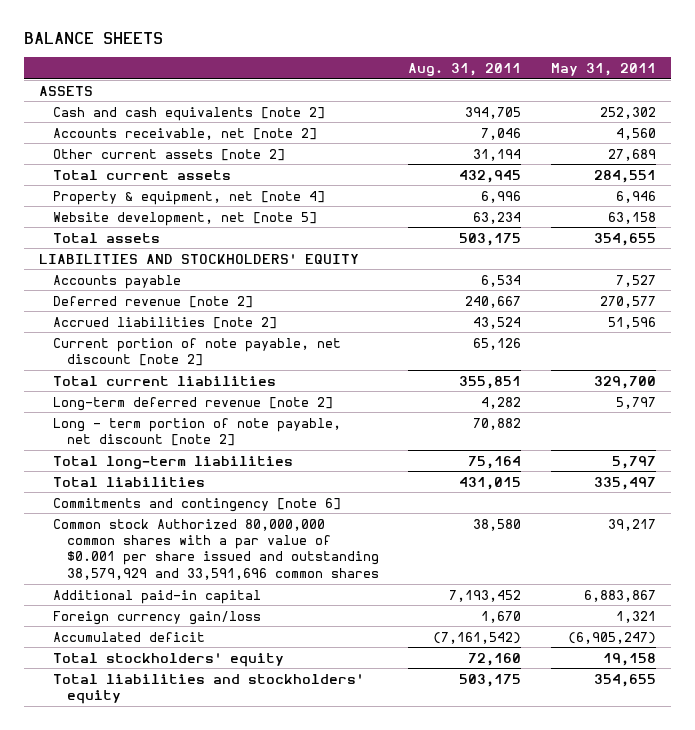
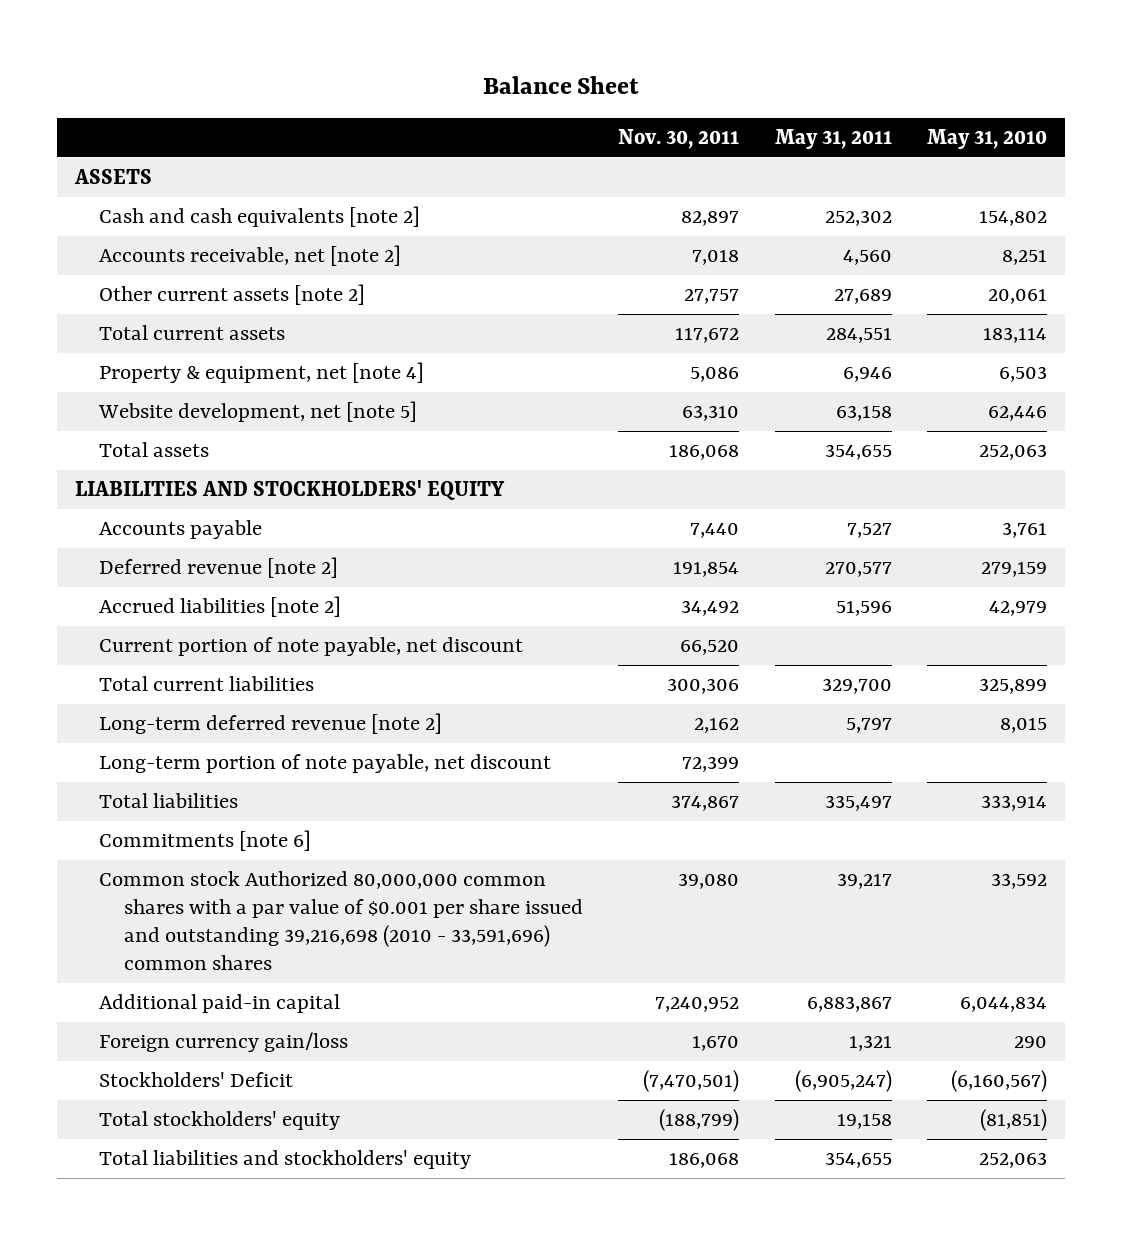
[23,32,163,45] BALANCE SHEETS -> [483,76,640,95] Balance Sheet
[408,62,522,76] Aug. 31, 2011 -> none
none -> [618,129,740,150] Nov. 30, 2011
none -> [927,129,1048,150] May 31, 2010
[52,337,341,367] Current portion of note payable, net discount [note 2] -> [99,637,524,657] Current portion of note payable, net discount
[52,455,293,469] Total long-term liabilities -> none
[52,417,341,447] Long - term portion of note payable, net discount [note 2] -> [99,754,552,774] Long-term portion of note payable, net discount
[52,497,341,512] Commitments and contingency [note 6] -> [99,830,312,852] Commitments [note 6]
[52,518,379,580] Common stock Authorized 80,000,000 common shares with a par value of $0.001 per share issued and outstanding 38,579,929 and 33,591,696 common shares -> [99,871,583,971] Common stock Authorized 80,000,000 common shares with a par value of $0.001 per share issued and outstanding 39,216,698 (2010 - 33,591,696) common shares
[52,631,205,642] Accumulated deficit -> [99,1072,294,1088] Stockholders' Deficit

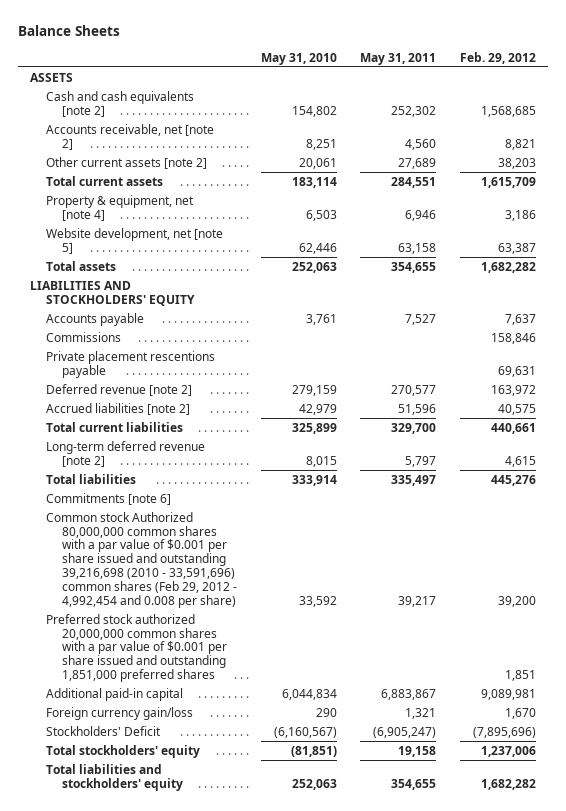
[483,76,640,95] Balance Sheet -> [17,25,120,37] Balance Sheets
[618,129,740,150] Nov. 30, 2011 -> none
none -> [460,51,537,64] Feb. 29, 2012
none -> [45,331,121,342] Commissions
none -> [45,350,215,378] Private placement rescentions payable
[99,637,524,657] Current portion of note payable, net discount -> none
[99,754,552,774] Long-term portion of note payable, net discount -> none
[99,871,583,971] Common stock Authorized 80,000,000 common shares with a par value of $0.001 per share issued and outstanding 39,216,698 (2010 - 33,591,696) common shares -> [45,511,238,609] Common stock Authorized 80,000,000 common shares with a par value of $0.001 per share issued and outstanding 39,216,698 (2010 - 33,591,696) common shares (Feb 29, 2012 - 4,992,454 and 0.008 per share)
none -> [45,613,228,683] Preferred stock authorized 20,000,000 common shares with a par value of $0.001 per share issued and outstanding 1,851,000 preferred shares

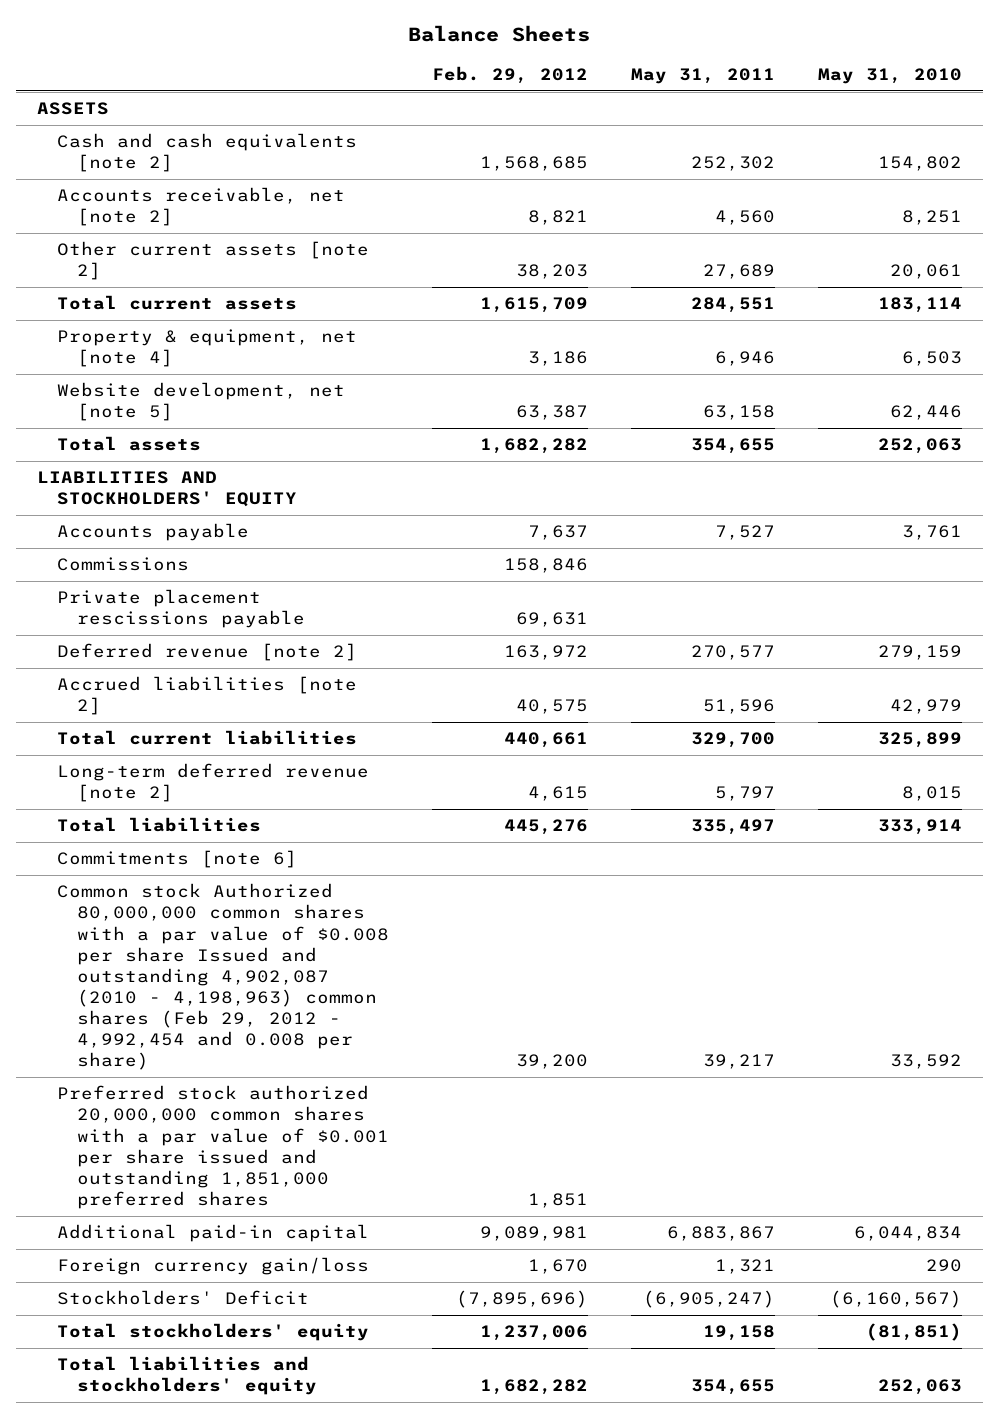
[45,350,215,378] Private placement rescentions payable -> [57,589,306,629] Private placement rescissions payable
[45,511,238,609] Common stock Authorized 80,000,000 common shares with a par value of $0.001 per share issued and outstanding 39,216,698 (2010 - 33,591,696) common shares (Feb 29, 2012 - 4,992,454 and 0.008 per share) -> [57,883,390,1071] Common stock Authorized 80,000,000 common shares with a par value of $0.008 per share Issued and outstanding 4,902,087 (2010 - 4,198,963) common shares (Feb 29, 2012 - 4,992,454 and 0.008 per share)

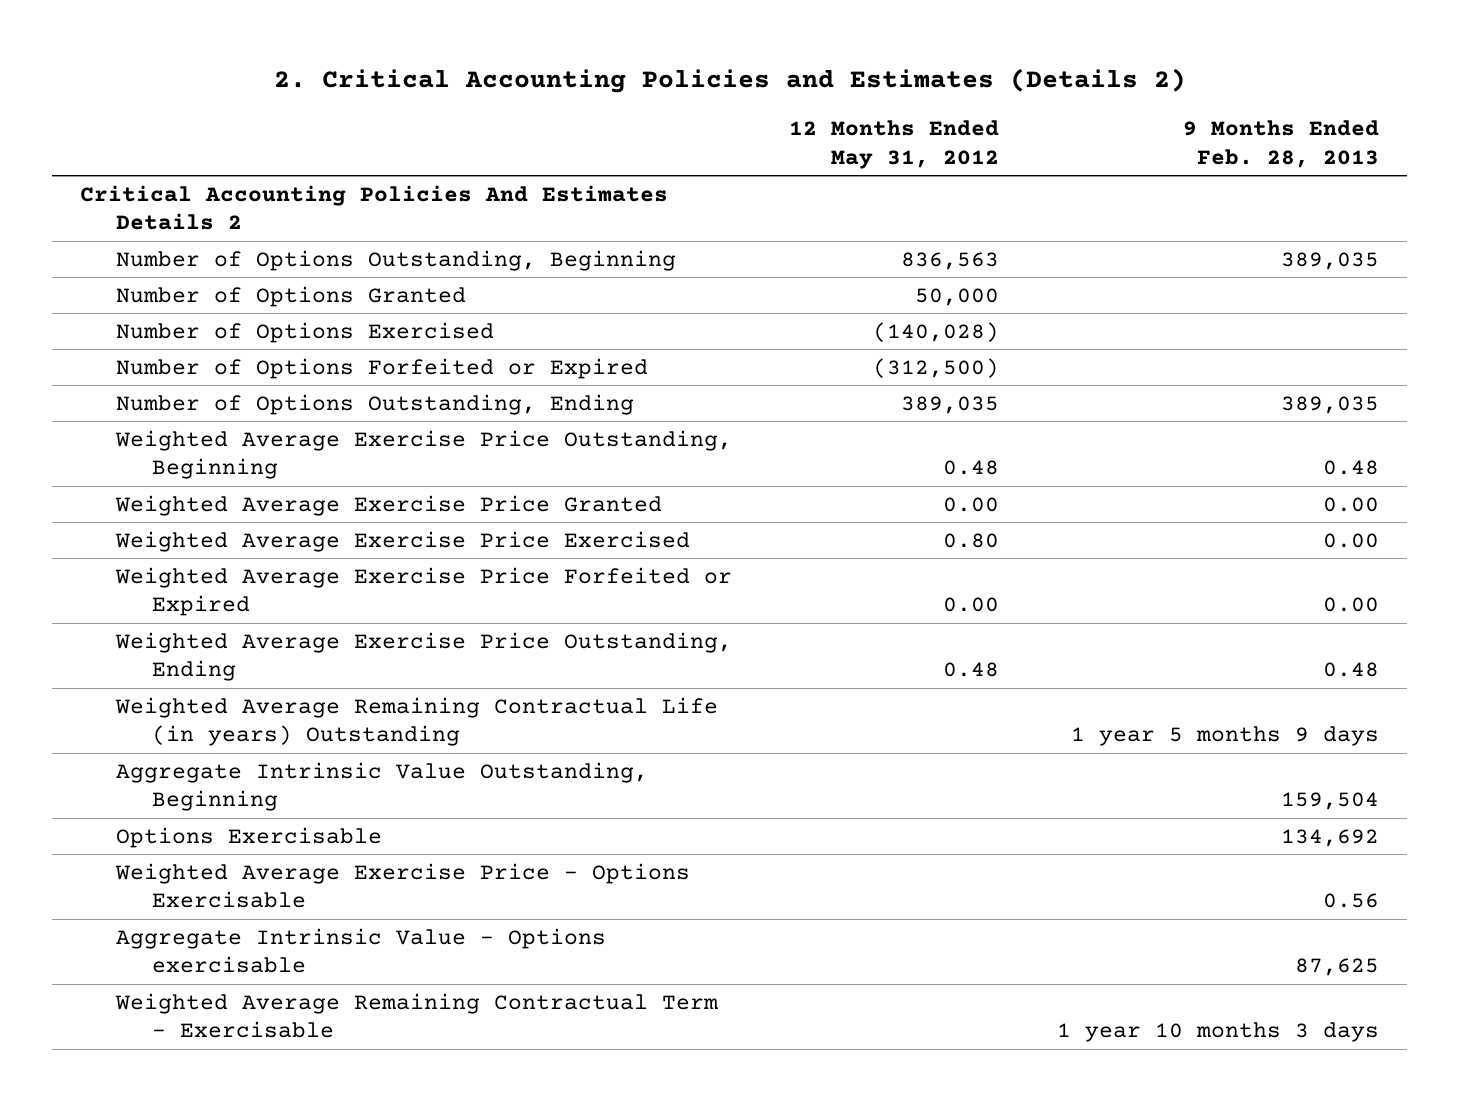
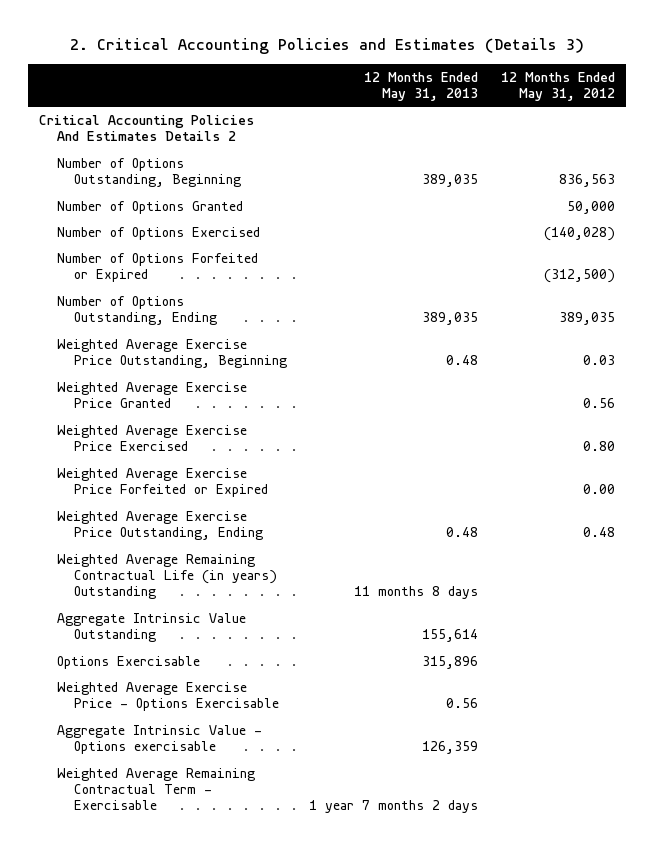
[273,68,1186,94] 2. Critical Accounting Policies and Estimates (Details 2) -> [70,37,585,54] 2. Critical Accounting Policies and Estimates (Details 3)
[1182,119,1379,168] 9 Months Ended Feb. 28, 2013 -> none
none -> [364,71,479,102] 12 Months Ended May 31, 2013
[943,460,1000,476] 0.48 -> [583,355,616,366] 0.03
[943,496,1000,512] 0.00 -> [583,398,616,409] 0.56
[116,761,649,812] Aggregate Intrinsic Value Outstanding, Beginning -> [56,613,246,643] Aggregate Intrinsic Value Outstanding

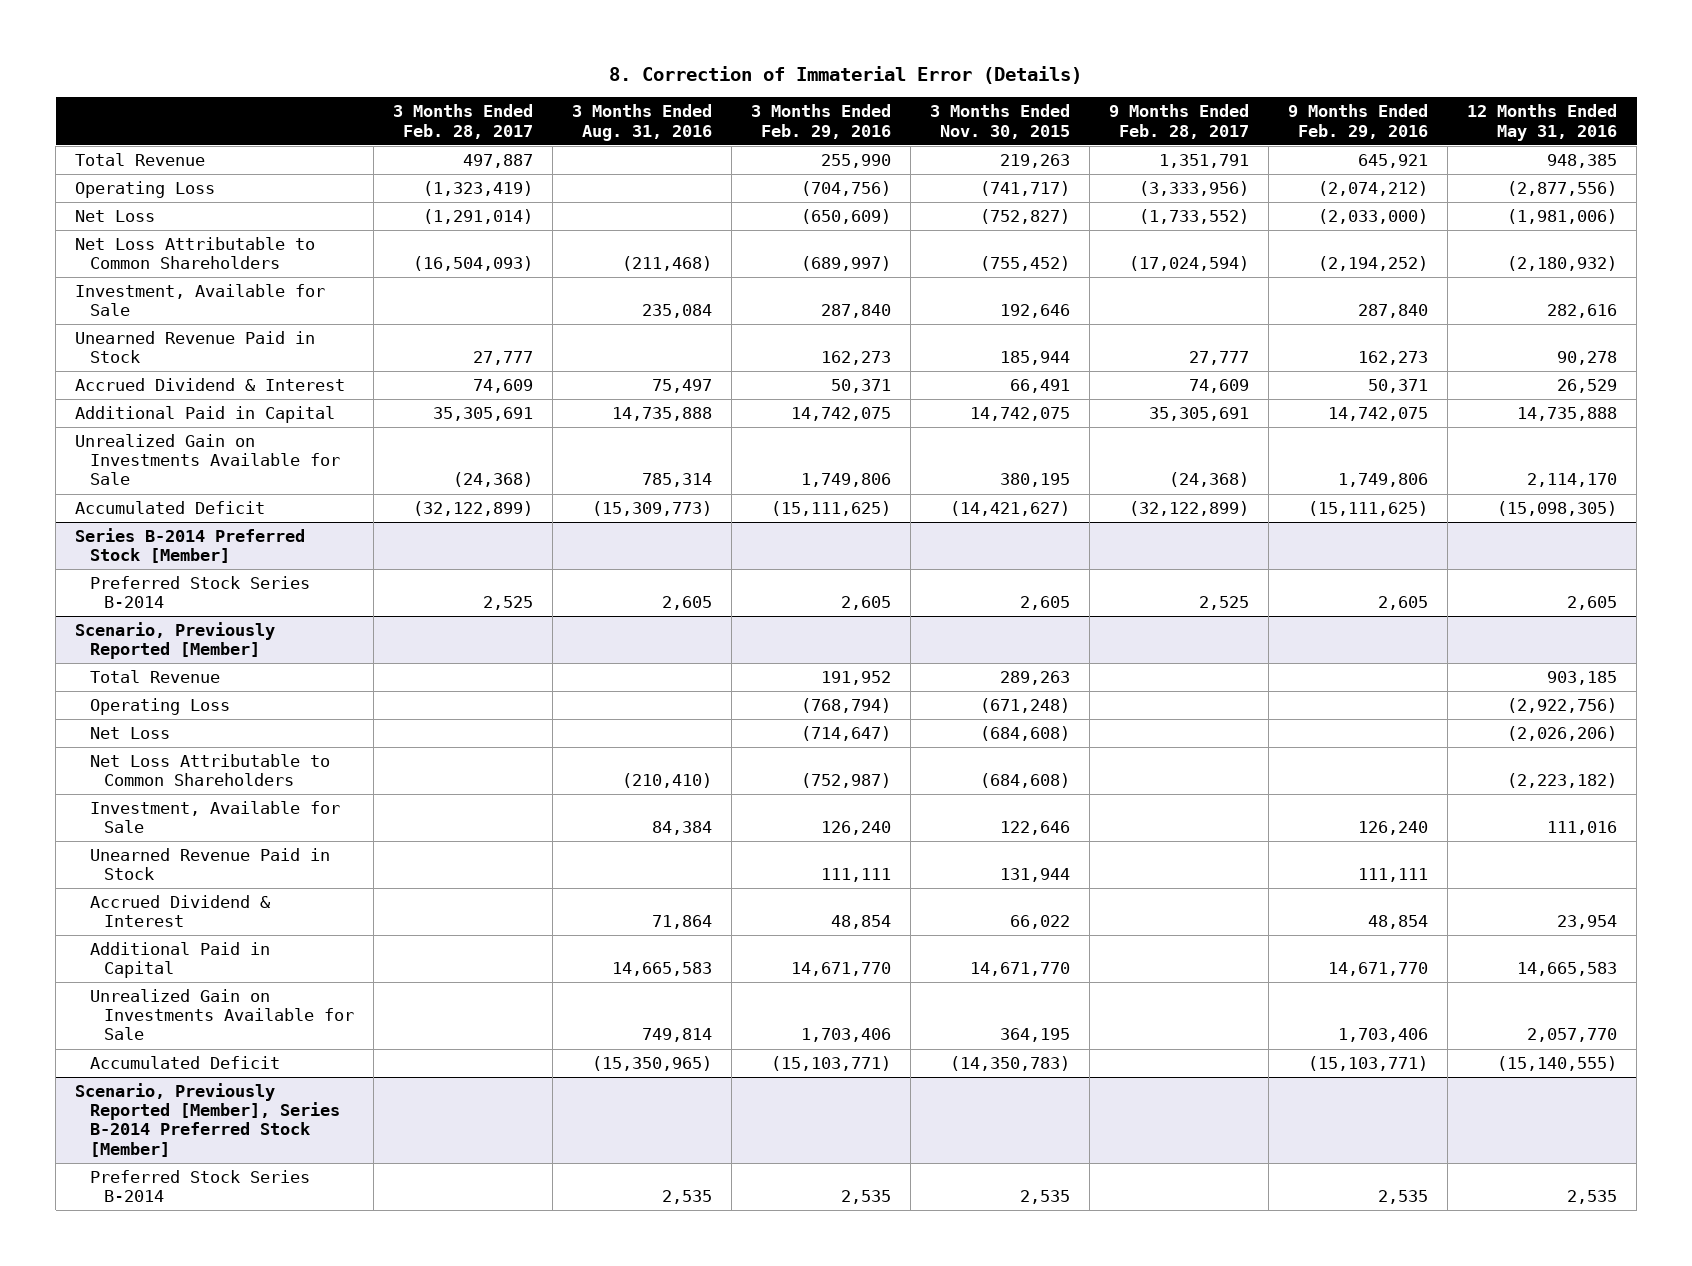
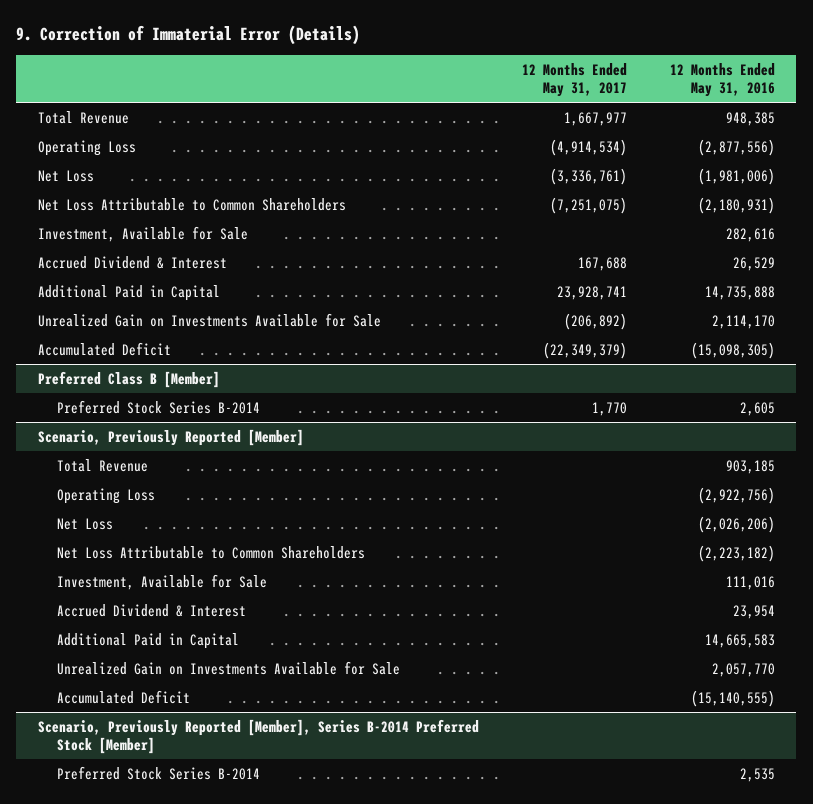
[609,66,1083,85] 8. Correction of Immaterial Error (Details) -> [16,24,361,45] 9. Correction of Immaterial Error (Details)
[393,104,534,139] 3 Months Ended Feb. 28, 2017 -> none
[572,104,713,141] 3 Months Ended Aug. 31, 2016 -> none
[751,104,892,139] 3 Months Ended Feb. 29, 2016 -> none
[930,104,1071,139] 3 Months Ended Nov. 30, 2015 -> none
[1109,104,1250,139] 9 Months Ended Feb. 28, 2017 -> none
[1288,104,1429,139] 9 Months Ended Feb. 29, 2016 -> none
none -> [521,63,627,97] 12 Months Ended May 31, 2017
[1507,256,1618,272] (2,180,932) -> [697,197,775,215] (2,180,931)
[75,330,316,364] Unearned Revenue Paid in Stock -> none
[75,527,306,564] Series B-2014 Preferred Stock [Member] -> none
none -> [37,371,220,389] Preferred Class B [Member]
[89,847,330,881] Unearned Revenue Paid in Stock -> none

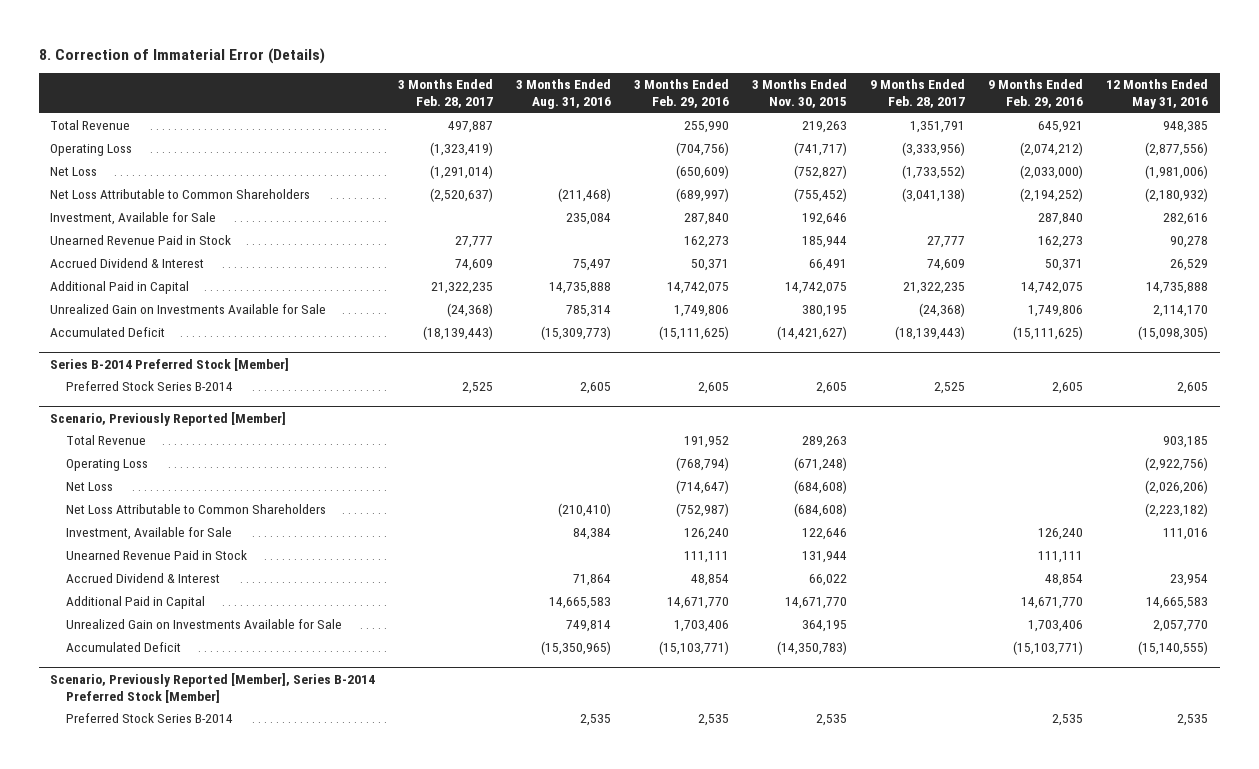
[16,24,361,45] 9. Correction of Immaterial Error (Details) -> [38,47,325,64] 8. Correction of Immaterial Error (Details)
[521,63,627,97] 12 Months Ended May 31, 2017 -> none
none -> [398,79,494,109] 3 Months Ended Feb. 28, 2017
none -> [516,79,612,110] 3 Months Ended Aug. 31, 2016
none -> [634,79,730,109] 3 Months Ended Feb. 29, 2016
none -> [752,79,848,109] 3 Months Ended Nov. 30, 2015
none -> [870,79,966,109] 9 Months Ended Feb. 28, 2017
none -> [988,79,1084,109] 9 Months Ended Feb. 29, 2016
[697,197,775,215] (2,180,931) -> [1145,188,1209,203] (2,180,932)
none -> [50,235,232,246] Unearned Revenue Paid in Stock
[37,371,220,389] Preferred Class B [Member] -> none
none -> [50,357,290,371] Series B-2014 Preferred Stock [Member]
none -> [66,550,248,561] Unearned Revenue Paid in Stock

